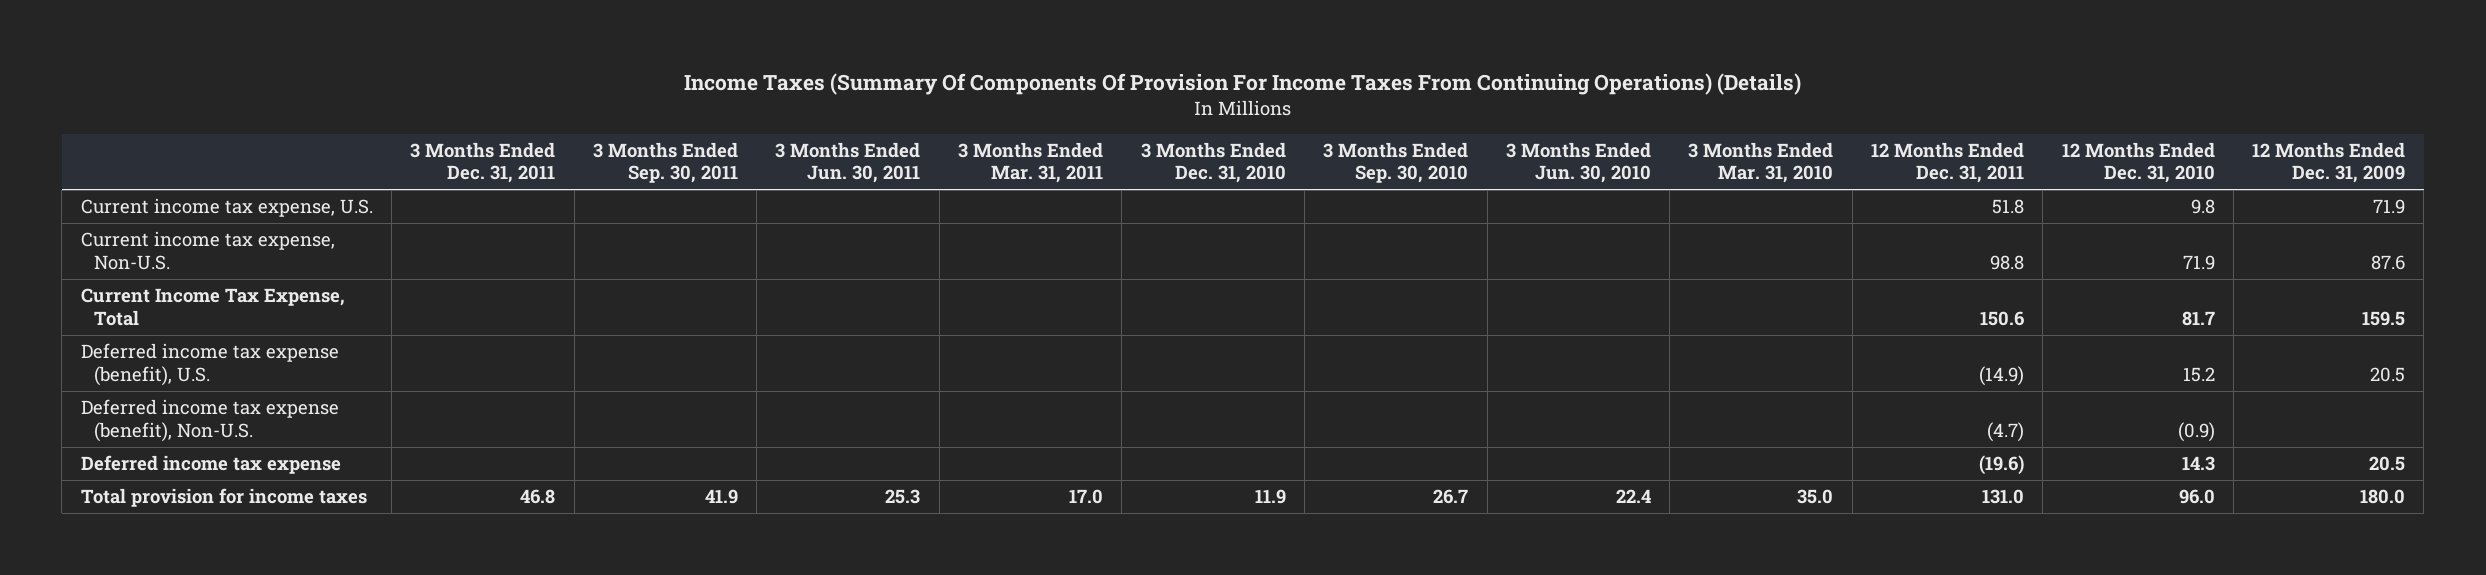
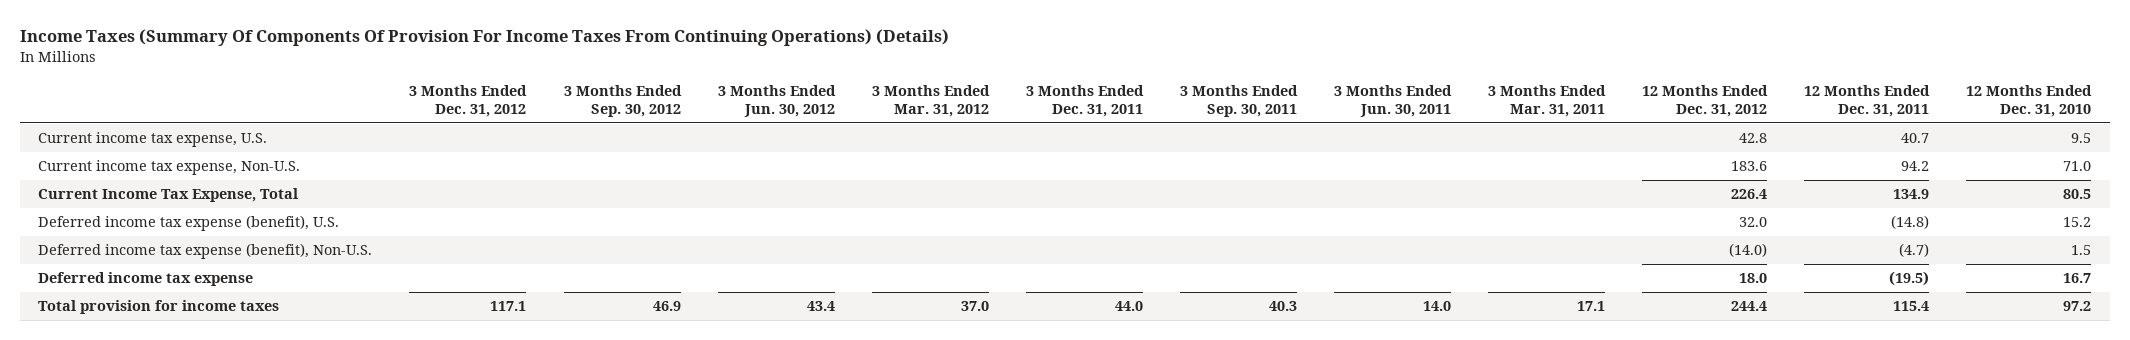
[1140,141,1286,184] 3 Months Ended Dec. 31, 2010 -> none
[1323,141,1469,184] 3 Months Ended Sep. 30, 2010 -> none
[1505,141,1651,184] 3 Months Ended Jun. 30, 2010 -> none
[1688,141,1834,184] 3 Months Ended Mar. 31, 2010 -> none
[2252,141,2406,184] 12 Months Ended Dec. 31, 2009 -> none
none -> [409,84,528,118] 3 Months Ended Dec. 31, 2012
none -> [563,84,682,118] 3 Months Ended Sep. 30, 2012
none -> [717,84,836,118] 3 Months Ended Jun. 30, 2012
none -> [871,84,990,118] 3 Months Ended Mar. 31, 2012
none -> [1642,84,1769,118] 12 Months Ended Dec. 31, 2012
[1991,199,2024,215] 51.8 -> [1901,133,1930,144] 40.7
[2190,199,2215,215] 9.8 -> [2071,133,2092,144] 9.5
[1989,254,2024,270] 98.8 -> [1901,161,1930,172] 94.2
[2182,254,2215,270] 71.9 -> [2063,161,2092,172] 71.0
[1979,310,2024,326] 150.6 -> [1893,189,1930,200] 134.9
[2181,310,2215,326] 81.7 -> [2063,189,2092,200] 80.5
[1978,365,2024,386] (14.9) -> [1891,215,1930,230] (14.8)
[2177,421,2215,442] (0.9) -> [2071,245,2092,256] 1.5
[1978,455,2024,476] (19.6) -> [1889,271,1930,287] (19.5)
[2181,456,2215,472] 14.3 -> [2063,273,2092,284] 16.7
[520,489,556,505] 46.8 -> [1114,301,1143,312] 44.0
[704,489,738,505] 41.9 -> [1268,301,1297,312] 40.3
[885,489,921,505] 25.3 -> [1423,301,1452,312] 14.0
[1069,489,1104,505] 17.0 -> [1577,301,1606,312] 17.1
[1981,489,2024,505] 131.0 -> [1893,301,1930,312] 115.4
[2178,489,2215,505] 96.0 -> [2063,301,2092,312] 97.2

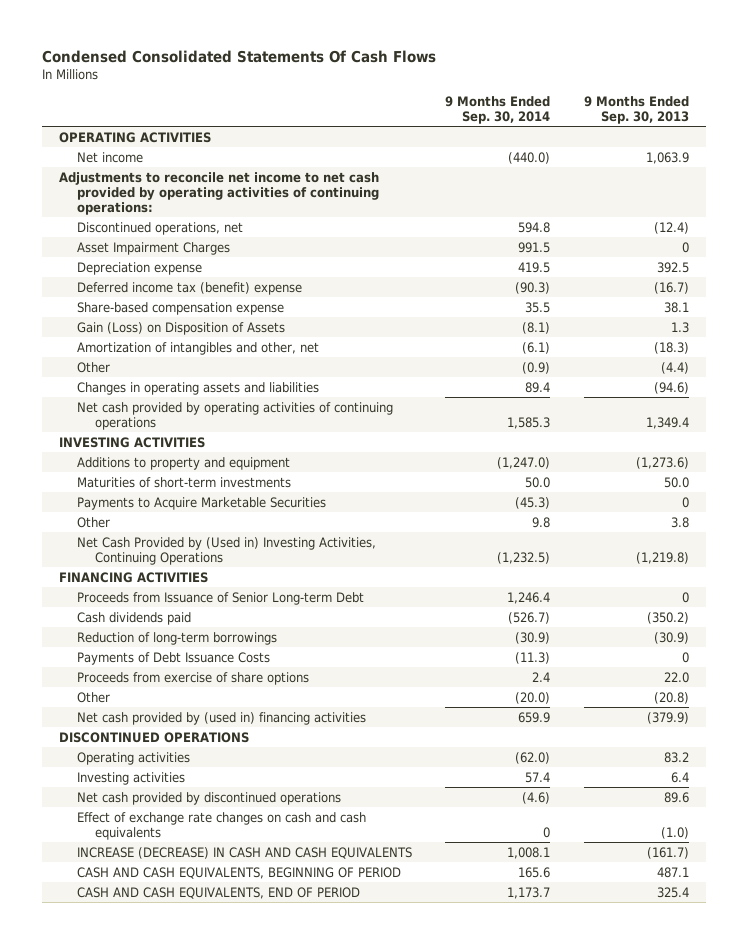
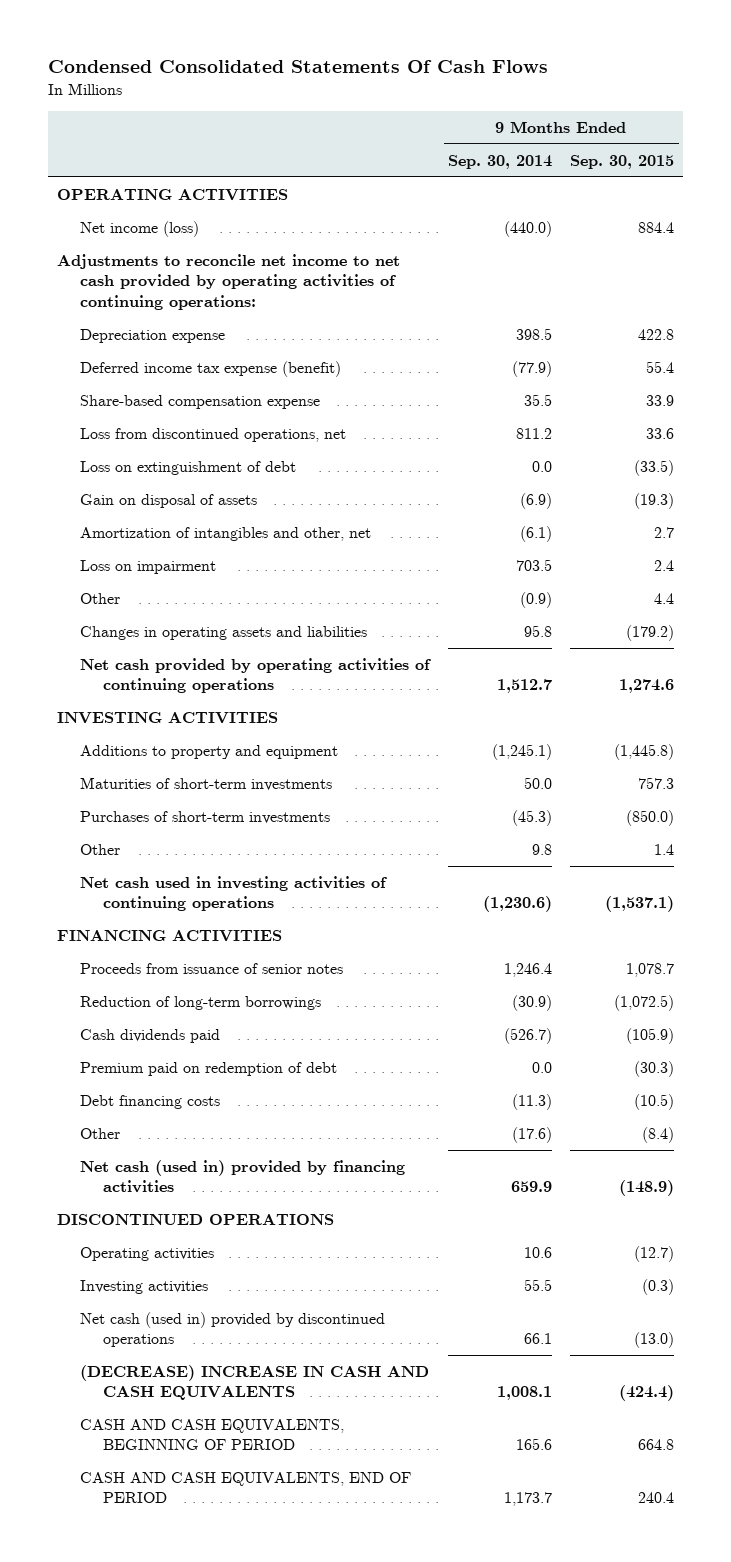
[583,95,689,125] 9 Months Ended Sep. 30, 2013 -> none
none -> [570,154,675,169] Sep. 30, 2015
[77,151,144,163] Net income -> [80,221,200,238] Net income (loss)
[77,221,244,235] Discontinued operations, net -> none
[77,241,231,255] Asset Impairment Charges -> none
[518,261,551,273] 419.5 -> [516,328,553,341] 398.5
[77,281,303,295] Deferred income tax (benefit) expense -> [80,361,342,378] Deferred income tax expense (benefit)
[515,281,551,294] (90.3) -> [512,361,553,378] (77.9)
none -> [80,428,347,443] Loss from discontinued operations, net
none -> [80,461,297,476] Loss on extinguishment of debt
[77,321,286,335] Gain (Loss) on Disposition of Assets -> [80,494,258,509] Gain on disposal of assets
[522,321,551,334] (8.1) -> [520,493,553,510] (6.9)
none -> [80,560,217,575] Loss on impairment
[525,381,551,393] 89.4 -> [524,625,553,638] 95.8
[507,416,551,429] 1,585.3 -> [497,679,553,694] 1,512.7
[497,456,551,469] (1,247.0) -> [492,744,553,761] (1,245.1)
[77,496,327,510] Payments to Acquire Marketable Securities -> [80,811,331,825] Purchases of short-term investments
[77,536,377,565] Net Cash Provided by (Used in) Investing Activities, Continuing Operations -> [80,876,388,912] Net cash used in investing activities of continuing operations
[497,551,551,564] (1,232.5) -> [483,896,553,913] (1,230.6)
[77,591,365,605] Proceeds from Issuance of Senior Long-term Debt -> [80,963,344,975] Proceeds from issuance of senior notes
[77,671,310,685] Proceeds from exercise of share options -> none
[77,611,192,625] Cash dividends paid -> [80,1029,221,1044] Cash dividends paid
none -> [80,1062,338,1077] Premium paid on redemption of debt
[77,651,271,665] Payments of Debt Issuance Costs -> [80,1095,221,1110] Debt financing costs
[515,691,551,704] (20.0) -> [512,1127,553,1144] (17.6)
[77,711,367,725] Net cash provided by (used in) financing activities -> [80,1160,406,1194] Net cash (used in) provided by financing activities
[77,811,367,840] Effect of exchange rate changes on cash and cash equivalents -> none
[515,751,551,764] (62.0) -> [524,1247,553,1259] 10.6
[525,771,551,783] 57.4 -> [524,1279,553,1292] 55.5
[77,791,342,805] Net cash provided by discontinued operations -> [80,1312,386,1348] Net cash (used in) provided by discontinued operations
[522,791,551,804] (4.6) -> [524,1333,553,1345] 66.1
[77,846,413,859] INCREASE (DECREASE) IN CASH AND CASH EQUIVALENTS -> [80,1365,430,1401] (DECREASE) INCREASE IN CASH AND CASH EQUIVALENTS

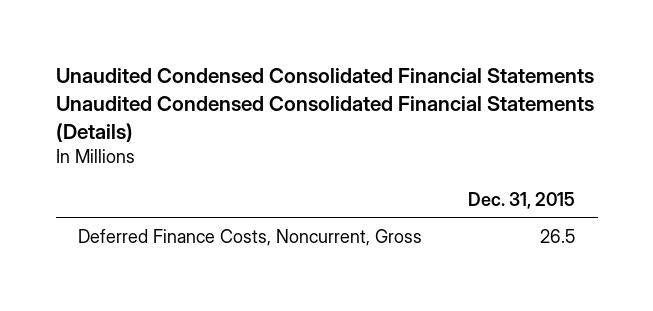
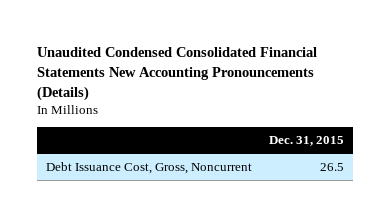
[55,68,594,142] Unaudited Condensed Consolidated Financial Statements Unaudited Condensed Consolidated Financial Statements (Details) -> [37,46,318,101] Unaudited Condensed Consolidated Financial Statements New Accounting Pronouncements (Details)
[78,228,423,246] Deferred Finance Costs, Noncurrent, Gross -> [45,162,252,175] Debt Issuance Cost, Gross, Noncurrent

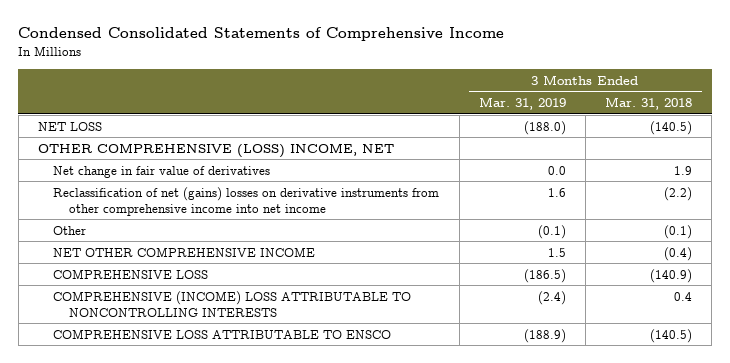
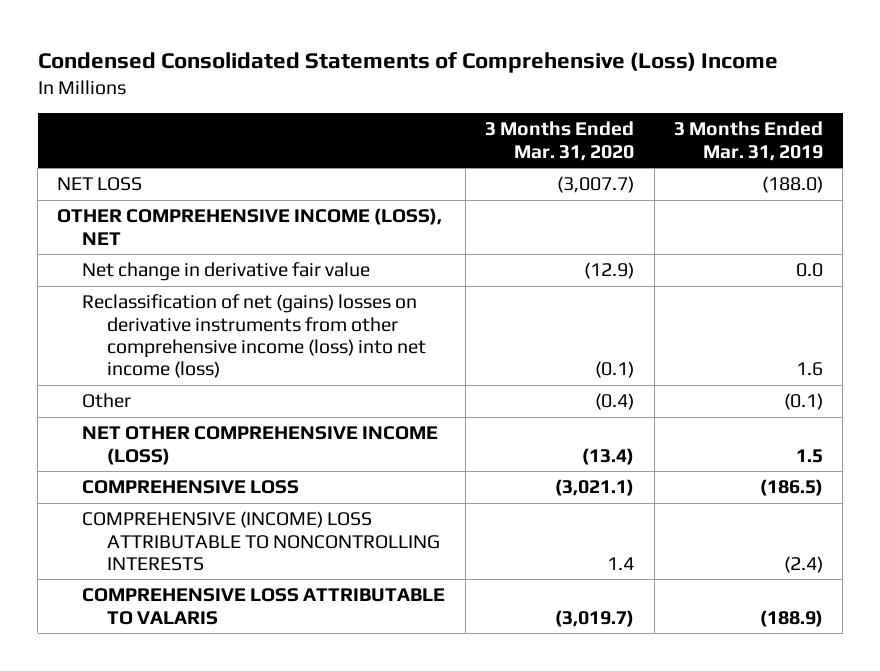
[18,27,505,42] Condensed Consolidated Statements of Comprehensive Income -> [37,51,778,73] Condensed Consolidated Statements of Comprehensive (Loss) Income
[605,97,693,111] Mar. 31, 2018 -> none
none -> [485,121,635,161] 3 Months Ended Mar. 31, 2020
[37,142,394,158] OTHER COMPREHENSIVE (LOSS) INCOME, NET -> [57,208,443,245] OTHER COMPREHENSIVE INCOME (LOSS), NET
[53,165,271,178] Net change in fair value of derivatives -> [82,262,371,282] Net change in derivative fair value
[53,186,440,216] Reclassification of net (gains) losses on derivative instruments from other comprehensive income into net income -> [82,294,427,379] Reclassification of net (gains) losses on derivative instruments from other comprehensive income (loss) into net income (loss)
[53,246,316,257] NET OTHER COMPREHENSIVE INCOME -> [82,426,439,465] NET OTHER COMPREHENSIVE INCOME (LOSS)
[53,328,392,339] COMPREHENSIVE LOSS ATTRIBUTABLE TO ENSCO -> [82,588,446,625] COMPREHENSIVE LOSS ATTRIBUTABLE TO VALARIS

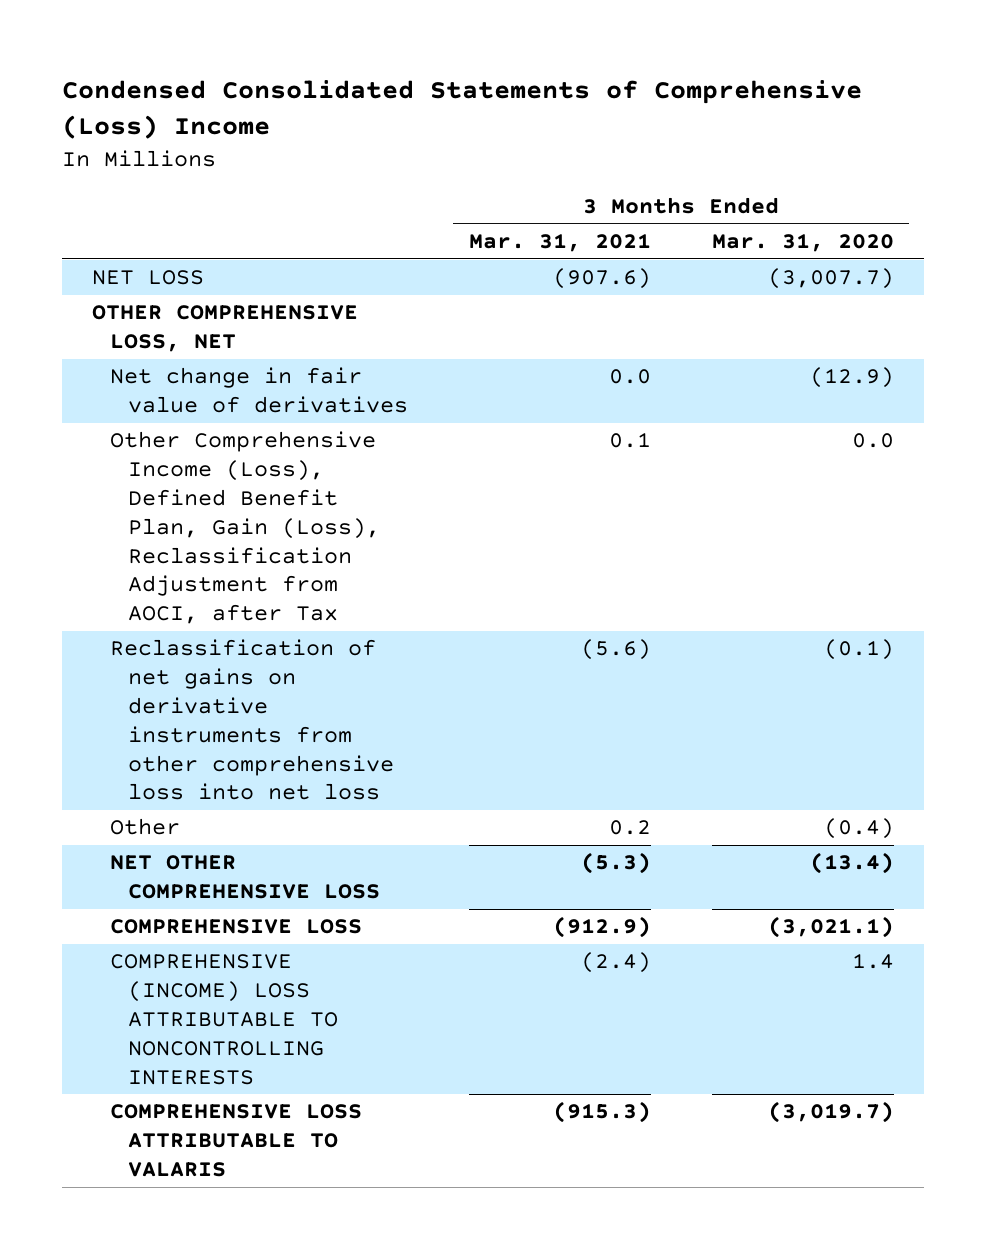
[673,121,823,161] 3 Months Ended Mar. 31, 2019 -> none
none -> [468,233,651,253] Mar. 31, 2021
[57,208,443,245] OTHER COMPREHENSIVE INCOME (LOSS), NET -> [92,305,359,353] OTHER COMPREHENSIVE LOSS, NET
[82,262,371,282] Net change in derivative fair value -> [109,367,408,414] Net change in fair value of derivatives
none -> [109,431,380,625] Other Comprehensive Income (Loss), Defined Benefit Plan, Gain (Loss), Reclassification Adjustment from AOCI, after Tax
[82,294,427,379] Reclassification of net (gains) losses on derivative instruments from other comprehensive income (loss) into net income (loss) -> [109,639,394,801] Reclassification of net gains on derivative instruments from other comprehensive loss into net loss
[82,426,439,465] NET OTHER COMPREHENSIVE INCOME (LOSS) -> [109,855,380,900] NET OTHER COMPREHENSIVE LOSS

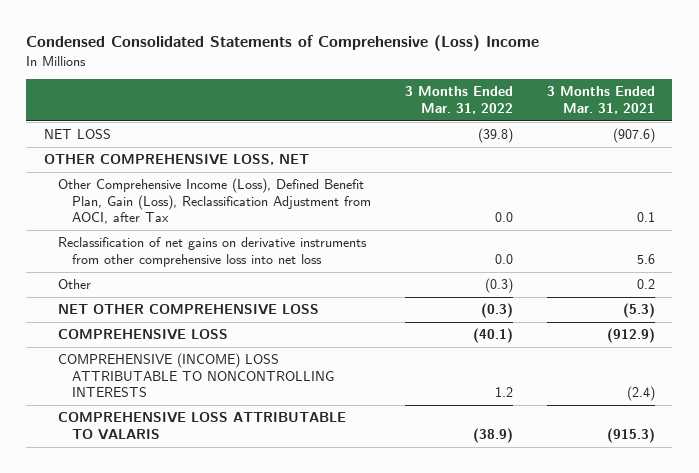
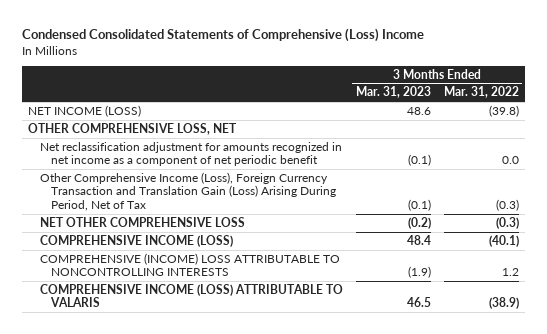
[547,86,656,114] 3 Months Ended Mar. 31, 2021 -> none
none -> [355,86,431,99] Mar. 31, 2023
[43,129,111,140] NET LOSS -> [28,104,142,117] NET INCOME (LOSS)
[57,237,367,267] Reclassification of net gains on derivative instruments from other comprehensive loss into net loss -> none
[57,279,91,290] Other -> none
[57,178,371,225] Other Comprehensive Income (Loss), Defined Benefit Plan, Gain (Loss), Reclassification Adjustment from AOCI, after Tax -> [39,141,342,167] Net reclassification adjustment for amounts recognized in net income as a component of net periodic benefit
none -> [39,171,336,211] Other Comprehensive Income (Loss), Foreign Currency Transaction and Translation Gain (Loss) Arising During Period, Net of Tax
[57,329,228,341] COMPREHENSIVE LOSS -> [39,234,233,247] COMPREHENSIVE INCOME (LOSS)
[57,412,346,440] COMPREHENSIVE LOSS ATTRIBUTABLE TO VALARIS -> [39,283,343,308] COMPREHENSIVE INCOME (LOSS) ATTRIBUTABLE TO VALARIS

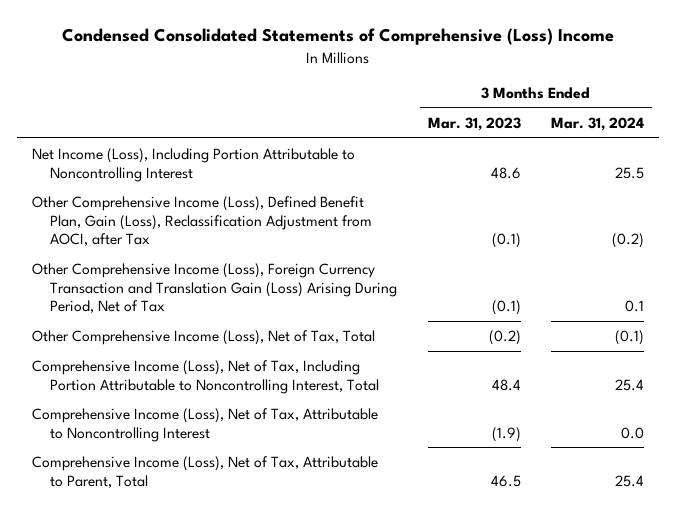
[443,86,519,99] Mar. 31, 2022 -> none
none -> [551,116,645,131] Mar. 31, 2024
[28,122,238,135] OTHER COMPREHENSIVE LOSS, NET -> none
[28,104,142,117] NET INCOME (LOSS) -> [32,148,356,182] Net Income (Loss), Including Portion Attributable to Noncontrolling Interest
[39,141,342,167] Net reclassification adjustment for amounts recognized in net income as a component of net periodic benefit -> [32,196,373,247] Other Comprehensive Income (Loss), Defined Benefit Plan, Gain (Loss), Reclassification Adjustment from AOCI, after Tax
[39,216,245,227] NET OTHER COMPREHENSIVE LOSS -> [32,330,376,346] Other Comprehensive Income (Loss), Net of Tax, Total
[39,234,233,247] COMPREHENSIVE INCOME (LOSS) -> [32,360,380,394] Comprehensive Income (Loss), Net of Tax, Including Portion Attributable to Noncontrolling Interest, Total
[39,252,340,277] COMPREHENSIVE (INCOME) LOSS ATTRIBUTABLE TO NONCONTROLLING INTERESTS -> [32,408,379,442] Comprehensive Income (Loss), Net of Tax, Attributable to Noncontrolling Interest
[39,283,343,308] COMPREHENSIVE INCOME (LOSS) ATTRIBUTABLE TO VALARIS -> [32,456,379,488] Comprehensive Income (Loss), Net of Tax, Attributable to Parent, Total

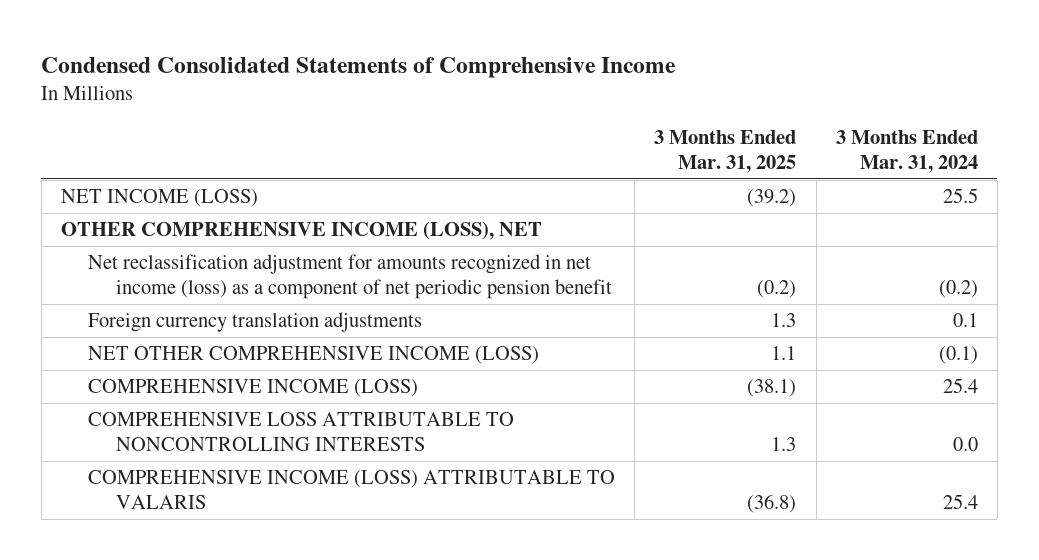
[62,28,615,46] Condensed Consolidated Statements of Comprehensive (Loss) Income -> [41,56,677,78] Condensed Consolidated Statements of Comprehensive Income
[427,116,521,131] Mar. 31, 2023 -> none
none -> [654,129,797,173] 3 Months Ended Mar. 31, 2025
[32,148,356,182] Net Income (Loss), Including Portion Attributable to Noncontrolling Interest -> [60,189,258,208] NET INCOME (LOSS)
none -> [60,221,542,241] OTHER COMPREHENSIVE INCOME (LOSS), NET
[32,196,373,247] Other Comprehensive Income (Loss), Defined Benefit Plan, Gain (Loss), Reclassification Adjustment from AOCI, after Tax -> [88,254,612,300] Net reclassification adjustment for amounts recognized in net income (loss) as a component of net periodic pension benefit
[32,263,398,314] Other Comprehensive Income (Loss), Foreign Currency Transaction and Translation Gain (Loss) Arising During Period, Net of Tax -> [88,312,423,333] Foreign currency translation adjustments
[32,330,376,346] Other Comprehensive Income (Loss), Net of Tax, Total -> [88,346,540,365] NET OTHER COMPREHENSIVE INCOME (LOSS)
[32,360,380,394] Comprehensive Income (Loss), Net of Tax, Including Portion Attributable to Noncontrolling Interest, Total -> [88,379,419,398] COMPREHENSIVE INCOME (LOSS)
[32,408,379,442] Comprehensive Income (Loss), Net of Tax, Attributable to Noncontrolling Interest -> [88,412,515,452] COMPREHENSIVE LOSS ATTRIBUTABLE TO NONCONTROLLING INTERESTS
[32,456,379,488] Comprehensive Income (Loss), Net of Tax, Attributable to Parent, Total -> [88,470,616,510] COMPREHENSIVE INCOME (LOSS) ATTRIBUTABLE TO VALARIS

